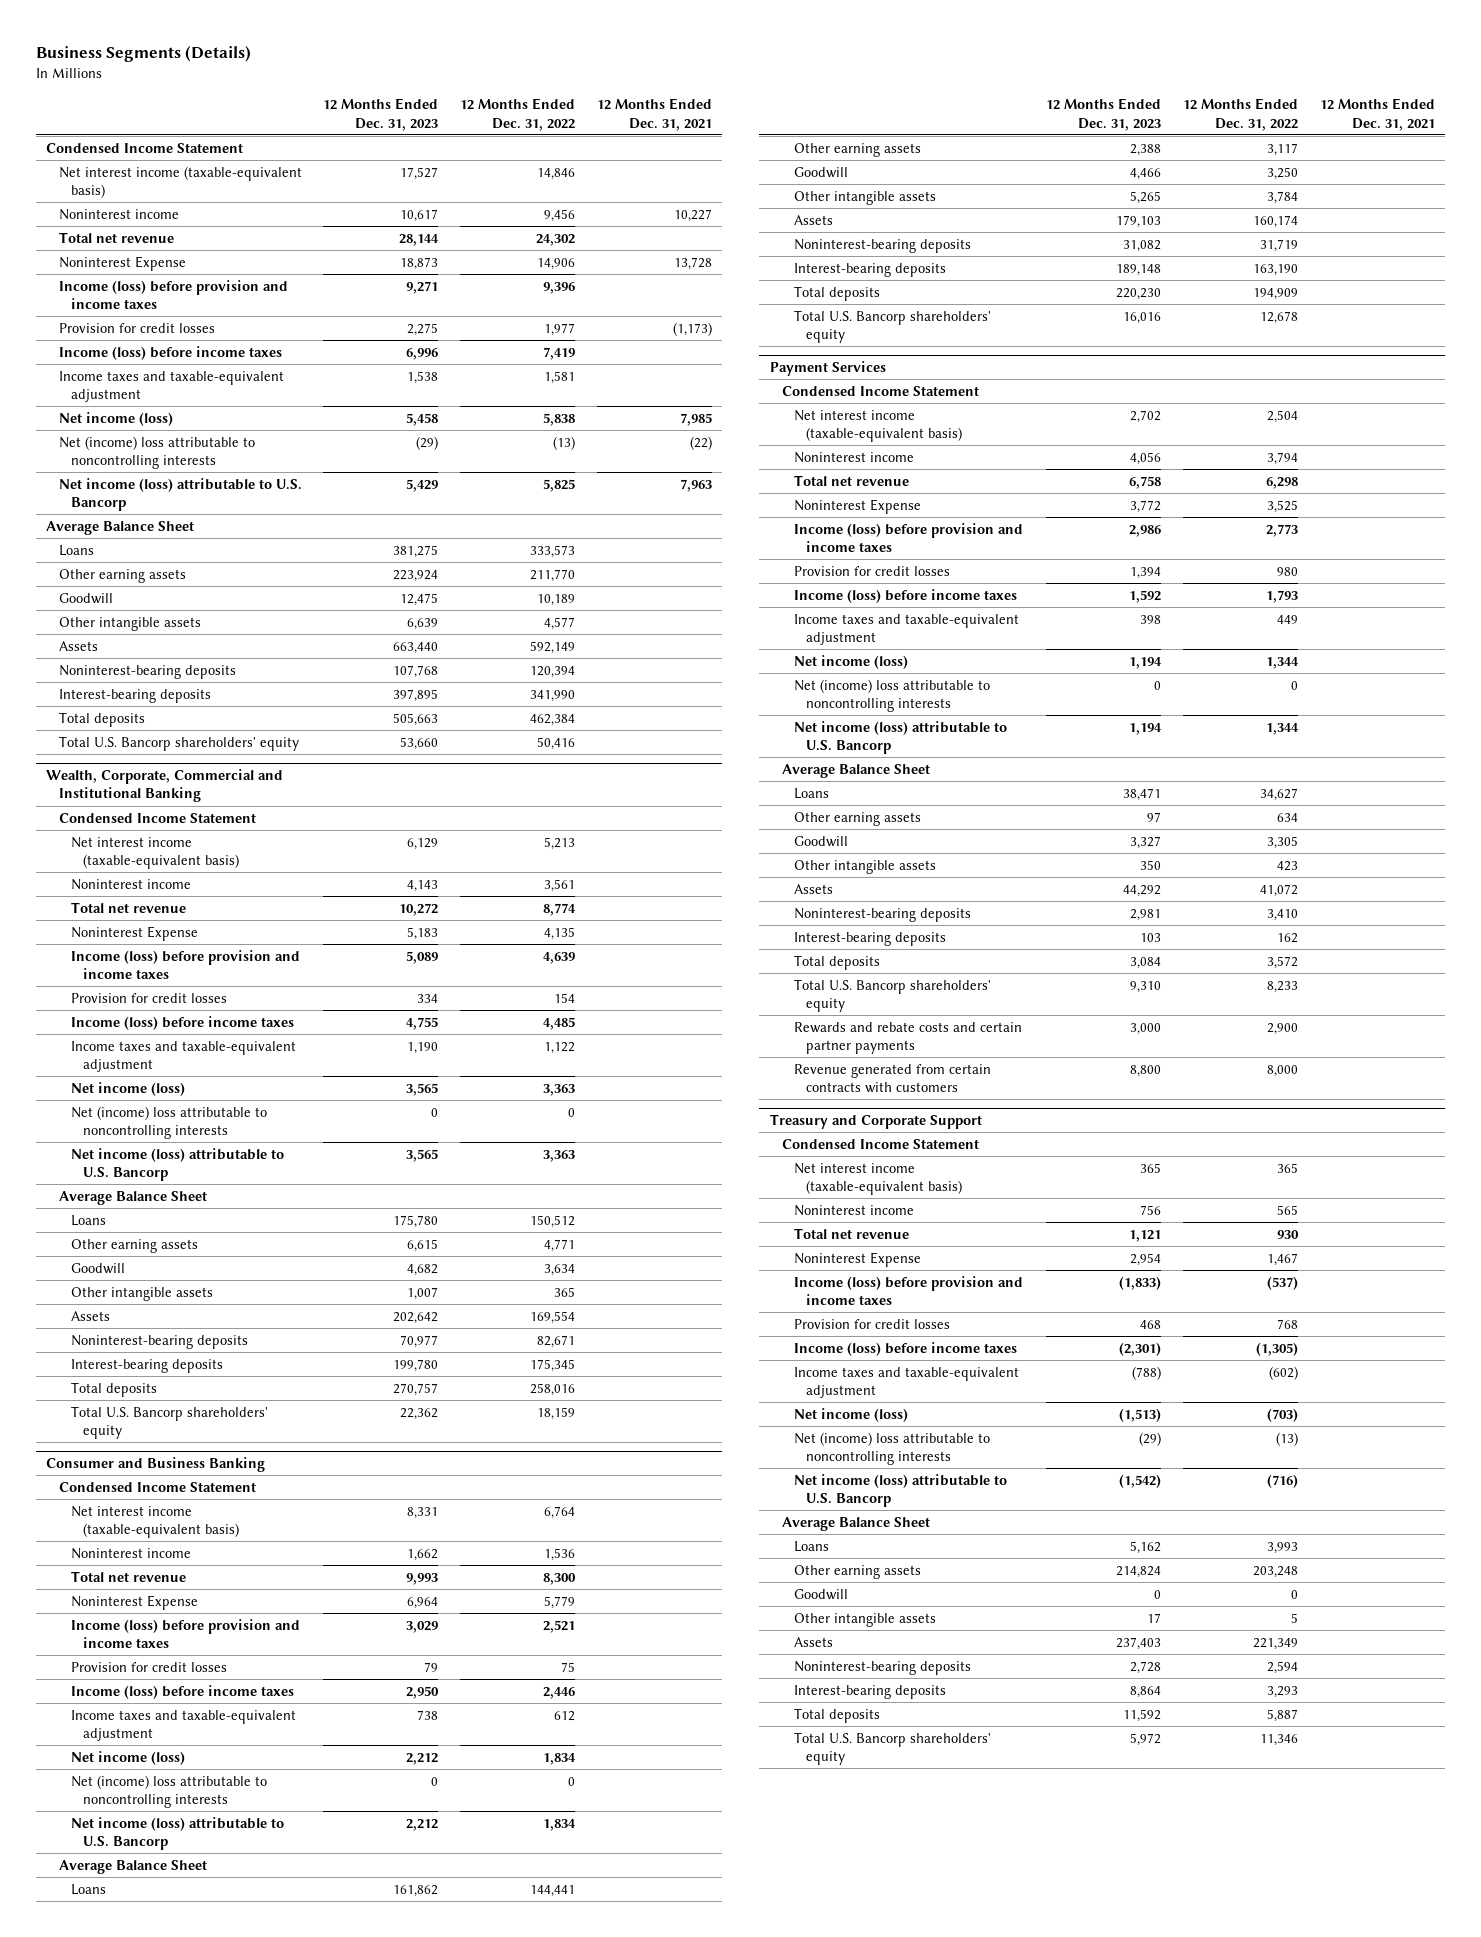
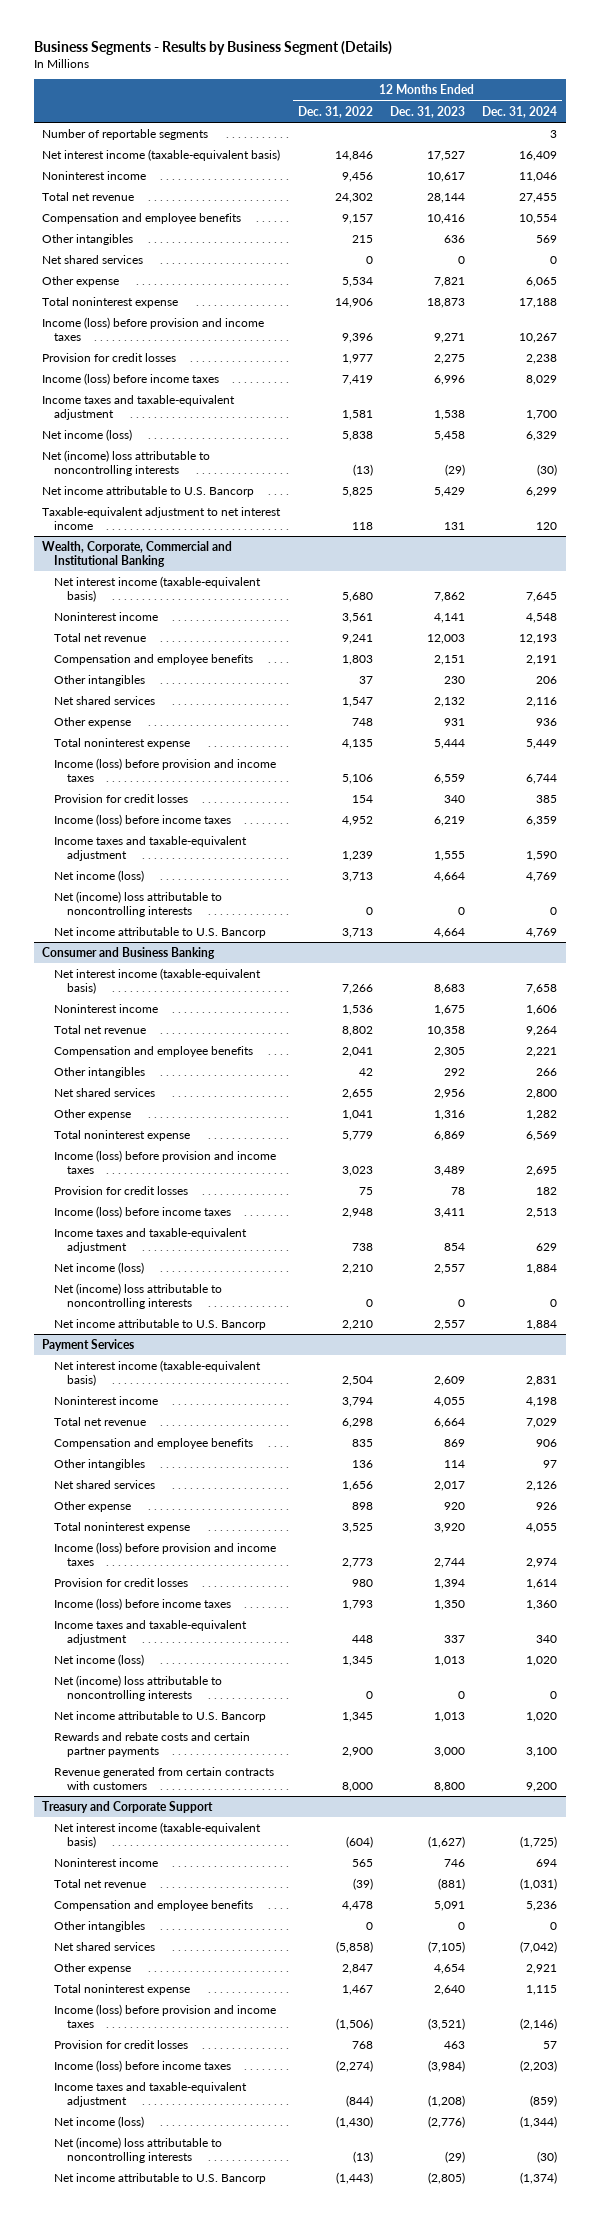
[35,45,251,63] Business Segments (Details) -> [33,40,392,55] Business Segments - Results by Business Segment (Details)
[596,98,712,131] 12 Months Ended Dec. 31, 2021 -> none
none -> [482,105,558,118] Dec. 31, 2024
[46,142,244,153] Condensed Income Statement -> none
none -> [42,128,209,140] Number of reportable segments
none -> [42,212,242,224] Compensation and employee benefits
none -> [42,233,134,245] Other intangibles
none -> [42,254,144,264] Net shared services
none -> [42,275,120,287] Other expense
[58,255,186,271] Noninterest Expense -> [42,296,179,308] Total noninterest expense
[46,520,195,535] Average Balance Sheet -> none
[58,544,94,556] Loans -> none
[58,568,186,583] Other earning assets -> none
[58,592,113,604] Goodwill -> none
[58,616,201,631] Other intangible assets -> none
[58,640,98,651] Assets -> none
[58,664,236,679] Noninterest-bearing deposits -> none
[58,688,211,703] Interest-bearing deposits -> none
[58,711,145,727] Total deposits -> none
[58,735,299,751] Total U.S. Bancorp shareholders' equity -> none
[58,477,302,512] Net income (loss) attributable to U.S. Bancorp -> [42,485,255,497] Net income attributable to U.S. Bancorp
none -> [42,506,282,531] Taxable-equivalent adjustment to net interest income
[58,812,256,823] Condensed Income Statement -> none
[407,837,439,850] 6,129 -> [433,592,465,603] 7,862
[543,836,575,850] 5,213 -> [341,592,373,603] 5,680
[407,879,439,892] 4,143 -> [433,612,465,623] 4,141
[399,902,439,916] 10,272 -> [426,633,465,644] 12,003
[542,902,576,916] 8,774 -> [341,633,373,644] 9,241
none -> [54,653,254,665] Compensation and employee benefits
none -> [54,674,146,686] Other intangibles
none -> [54,695,156,705] Net shared services
none -> [54,716,132,728] Other expense
[70,925,198,941] Noninterest Expense -> [54,737,191,749] Total noninterest expense
[407,926,439,940] 5,183 -> [433,738,465,749] 5,444
[406,950,439,964] 5,089 -> [433,774,465,785] 6,559
[542,951,575,964] 4,639 -> [341,774,373,785] 5,106
[417,993,439,1003] 334 -> [443,794,465,803] 340
[406,1016,439,1030] 4,755 -> [433,815,465,826] 6,219
[542,1016,575,1030] 4,485 -> [341,815,373,826] 4,952
[407,1041,439,1054] 1,190 -> [433,851,465,862] 1,555
[543,1041,575,1054] 1,122 -> [341,851,373,862] 1,239
[406,1082,439,1096] 3,565 -> [433,871,465,882] 4,664
[542,1083,575,1096] 3,363 -> [341,871,373,882] 3,713
[58,1190,207,1205] Average Balance Sheet -> none
[70,1214,106,1226] Loans -> none
[70,1238,198,1253] Other earning assets -> none
[70,1262,125,1274] Goodwill -> none
[70,1286,213,1301] Other intangible assets -> none
[70,1310,110,1321] Assets -> none
[70,1334,248,1349] Noninterest-bearing deposits -> none
[70,1358,223,1373] Interest-bearing deposits -> none
[70,1381,157,1397] Total deposits -> none
[70,1405,268,1440] Total U.S. Bancorp shareholders' equity -> none
[70,1147,284,1182] Net income (loss) attributable to U.S. Bancorp -> [54,926,267,938] Net income attributable to U.S. Bancorp
[406,1148,439,1162] 3,565 -> [433,927,465,938] 4,664
[542,1149,575,1162] 3,363 -> [341,927,373,938] 3,713
[58,1481,256,1492] Condensed Income Statement -> none
[407,1506,439,1519] 8,331 -> [433,984,465,995] 8,683
[543,1505,575,1519] 6,764 -> [341,984,373,995] 7,266
[407,1548,439,1561] 1,662 -> [433,1004,465,1015] 1,675
[406,1572,439,1585] 9,993 -> [426,1025,465,1036] 10,358
[542,1572,576,1585] 8,300 -> [341,1025,373,1036] 8,802
none -> [54,1045,254,1057] Compensation and employee benefits
none -> [54,1066,146,1078] Other intangibles
none -> [54,1087,156,1097] Net shared services
none -> [54,1108,132,1120] Other expense
[70,1594,198,1610] Noninterest Expense -> [54,1129,191,1141] Total noninterest expense
[407,1596,439,1609] 6,964 -> [433,1130,465,1141] 6,869
[406,1620,439,1633] 3,029 -> [433,1166,465,1177] 3,489
[542,1619,575,1633] 2,521 -> [341,1166,373,1177] 3,023
[424,1661,439,1672] 79 -> [450,1186,465,1195] 78
[406,1685,440,1699] 2,950 -> [433,1207,465,1218] 3,411
[542,1686,575,1699] 2,446 -> [341,1207,373,1218] 2,948
[417,1709,439,1720] 738 -> [443,1243,465,1252] 854
[553,1710,575,1721] 612 -> [351,1243,373,1252] 738
[406,1752,439,1765] 2,212 -> [433,1263,465,1274] 2,557
[542,1752,576,1765] 1,834 -> [341,1263,373,1274] 2,210
[58,1859,207,1874] Average Balance Sheet -> none
[70,1883,106,1895] Loans -> none
[793,142,921,157] Other earning assets -> none
[793,166,848,178] Goodwill -> none
[793,190,936,205] Other intangible assets -> none
[793,214,833,225] Assets -> none
[793,238,971,253] Noninterest-bearing deposits -> none
[793,262,946,277] Interest-bearing deposits -> none
[793,285,880,301] Total deposits -> none
[793,309,991,344] Total U.S. Bancorp shareholders' equity -> none
[70,1816,284,1851] Net income (loss) attributable to U.S. Bancorp -> [54,1318,267,1330] Net income attributable to U.S. Bancorp
[406,1818,439,1831] 2,212 -> [433,1319,465,1330] 2,557
[542,1818,576,1831] 1,834 -> [341,1319,373,1330] 2,210
[781,385,979,396] Condensed Income Statement -> none
[1130,409,1162,423] 2,702 -> [433,1376,465,1387] 2,609
[1130,451,1162,465] 4,056 -> [433,1396,465,1407] 4,055
[1129,475,1162,489] 6,758 -> [433,1417,465,1428] 6,664
none -> [54,1437,254,1449] Compensation and employee benefits
none -> [54,1458,146,1470] Other intangibles
none -> [54,1479,156,1489] Net shared services
none -> [54,1500,132,1512] Other expense
[793,498,921,514] Noninterest Expense -> [54,1521,191,1533] Total noninterest expense
[1130,499,1162,513] 3,772 -> [433,1522,465,1533] 3,920
[1129,524,1162,537] 2,986 -> [433,1558,465,1569] 2,744
[1129,589,1162,603] 1,592 -> [433,1599,465,1610] 1,350
[1140,614,1162,624] 398 -> [443,1635,465,1644] 337
[1277,614,1299,624] 449 -> [351,1635,373,1644] 448
[1129,656,1163,669] 1,194 -> [433,1655,465,1666] 1,013
[1266,656,1300,669] 1,344 -> [341,1655,373,1666] 1,345
[781,763,930,778] Average Balance Sheet -> none
[793,787,829,799] Loans -> none
[793,811,921,826] Other earning assets -> none
[793,835,848,847] Goodwill -> none
[793,859,936,874] Other intangible assets -> none
[793,883,833,894] Assets -> none
[793,907,971,922] Noninterest-bearing deposits -> none
[793,931,946,946] Interest-bearing deposits -> none
[793,954,880,970] Total deposits -> none
[793,978,991,1013] Total U.S. Bancorp shareholders' equity -> none
[793,720,1007,755] Net income (loss) attributable to U.S. Bancorp -> [54,1710,267,1722] Net income attributable to U.S. Bancorp
[1129,722,1163,735] 1,194 -> [433,1711,465,1722] 1,013
[1266,722,1300,735] 1,344 -> [341,1711,373,1722] 1,345
[781,1138,979,1149] Condensed Income Statement -> none
[1140,1162,1162,1173] 365 -> [427,1836,465,1849] (1,627)
[1277,1162,1299,1173] 365 -> [345,1836,373,1849] (604)
[1140,1204,1162,1215] 756 -> [443,1858,465,1867] 746
[1129,1229,1162,1242] 1,121 -> [437,1877,465,1890] (881)
[1277,1229,1300,1239] 930 -> [352,1877,373,1890] (39)
none -> [54,1899,254,1911] Compensation and employee benefits
none -> [54,1920,146,1932] Other intangibles
none -> [54,1941,156,1951] Net shared services
none -> [54,1962,132,1974] Other expense
[793,1251,921,1267] Noninterest Expense -> [54,1983,191,1995] Total noninterest expense
[1130,1252,1162,1266] 2,954 -> [433,1984,465,1995] 2,640
[1119,1275,1162,1290] (1,833) -> [427,2018,465,2031] (3,521)
[1267,1275,1299,1290] (537) -> [335,2018,373,2031] (1,506)
[1140,1319,1162,1329] 468 -> [443,2040,465,2049] 463
[1119,1341,1162,1356] (2,301) -> [427,2059,465,2072] (3,984)
[1256,1341,1299,1356] (1,305) -> [335,2059,373,2072] (2,274)
[1132,1365,1162,1380] (788) -> [427,2095,465,2108] (1,208)
[1269,1365,1299,1380] (602) -> [345,2095,373,2108] (844)
[1119,1407,1162,1422] (1,513) -> [427,2115,465,2128] (2,776)
[1267,1407,1299,1422] (703) -> [335,2115,373,2128] (1,430)
[781,1516,930,1531] Average Balance Sheet -> none
[793,1540,829,1552] Loans -> none
[793,1564,921,1579] Other earning assets -> none
[793,1588,848,1600] Goodwill -> none
[793,1612,936,1627] Other intangible assets -> none
[793,1636,833,1647] Assets -> none
[793,1660,971,1675] Noninterest-bearing deposits -> none
[793,1684,946,1699] Interest-bearing deposits -> none
[793,1707,880,1723] Total deposits -> none
[793,1731,991,1766] Total U.S. Bancorp shareholders' equity -> none
[793,1473,1007,1508] Net income (loss) attributable to U.S. Bancorp -> [54,2172,267,2184] Net income attributable to U.S. Bancorp
[1119,1473,1162,1488] (1,542) -> [427,2171,465,2184] (2,805)
[1267,1473,1299,1488] (716) -> [335,2171,373,2184] (1,443)

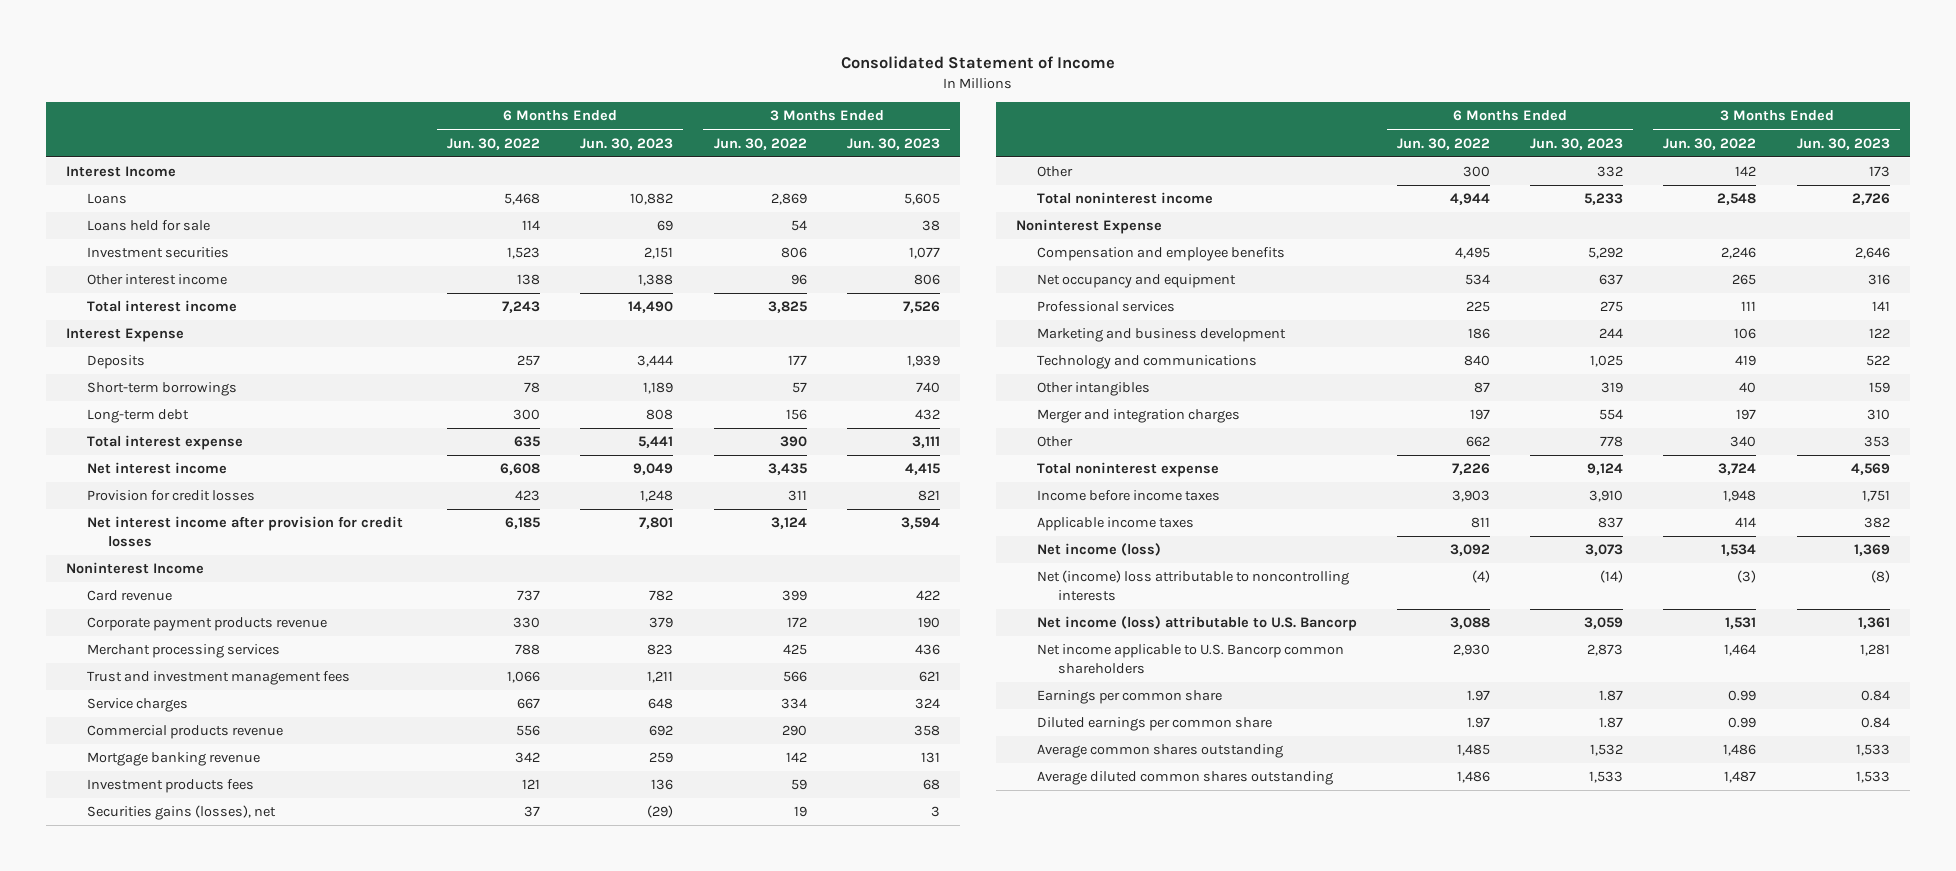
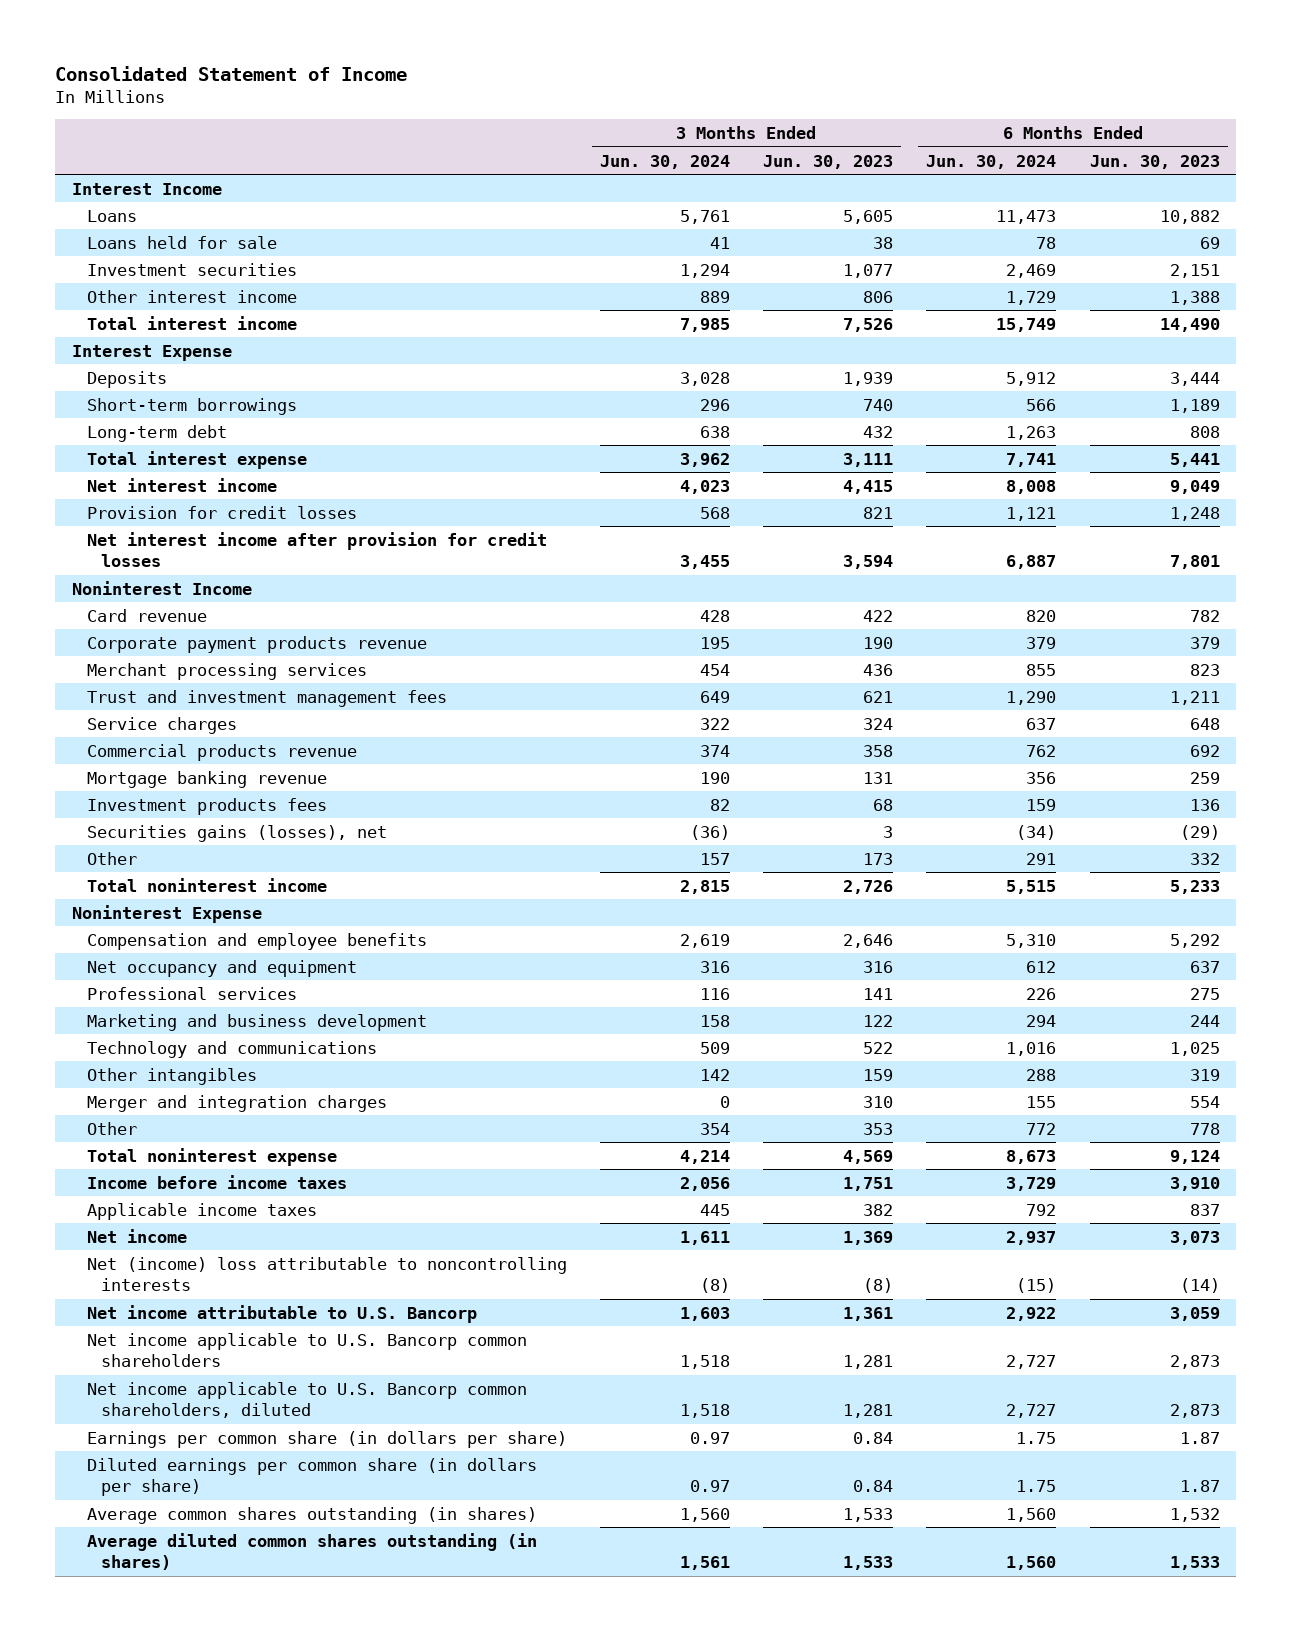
[447,137,541,150] Jun. 30, 2022 -> none
[713,137,807,150] Jun. 30, 2022 -> none
none -> [599,154,730,169] Jun. 30, 2024
none -> [926,154,1057,169] Jun. 30, 2024
[1036,543,1161,557] Net income (loss) -> [86,1228,187,1243] Net income
[1036,616,1357,632] Net income (loss) attributable to U.S. Bancorp -> [86,1304,477,1323] Net income attributable to U.S. Bancorp
none -> [86,1381,527,1419] Net income applicable to U.S. Bancorp common shareholders, diluted
[1036,690,1222,705] Earnings per common share -> [86,1430,567,1448] Earnings per common share (in dollars per share)
[1036,717,1272,732] Diluted earnings per common share -> [86,1457,537,1497] Diluted earnings per common share (in dollars per share)
[1036,744,1283,759] Average common shares outstanding -> [86,1506,537,1524] Average common shares outstanding (in shares)
[1036,771,1333,786] Average diluted common shares outstanding -> [86,1532,537,1571] Average diluted common shares outstanding (in shares)

